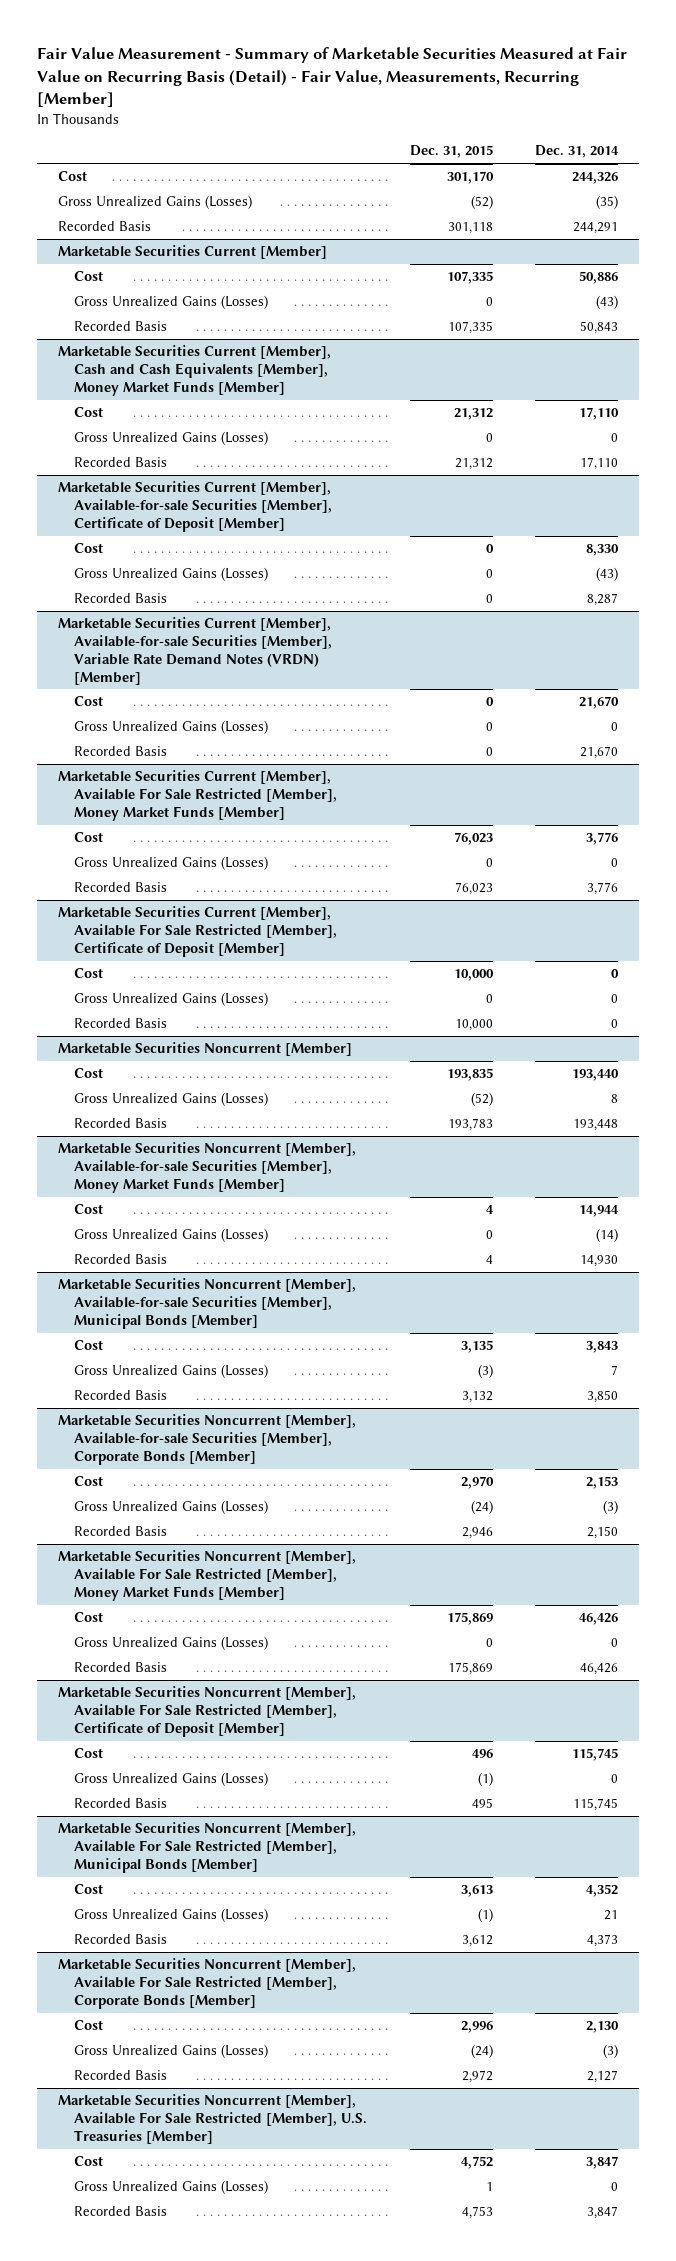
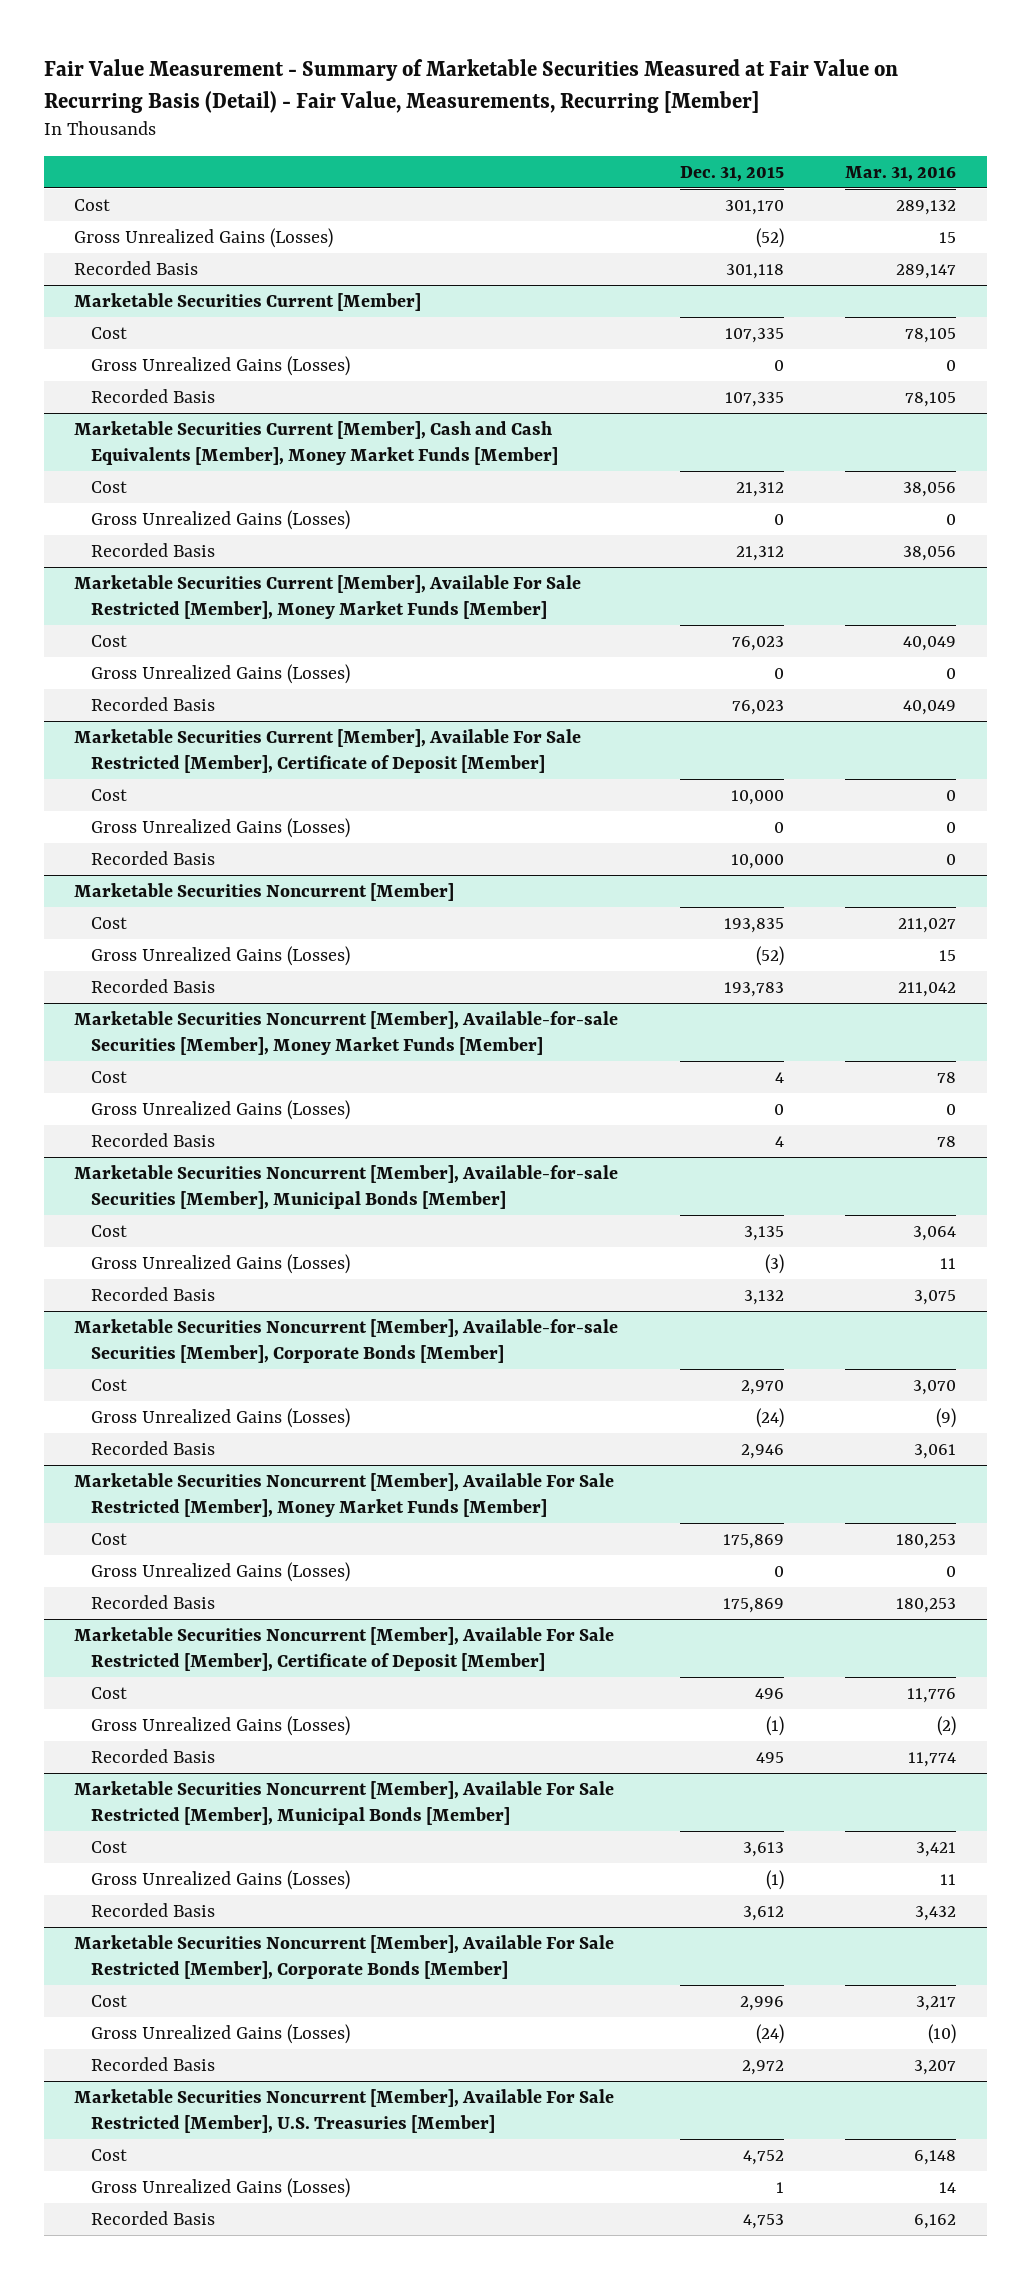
[535,145,620,159] Dec. 31, 2014 -> none
none -> [844,165,956,182] Mar. 31, 2016
[57,481,333,532] Marketable Securities Current [Member], Available-for-sale Securities [Member], Certificate of Deposit [Member] -> none
[74,543,104,554] Cost -> none
[74,567,269,582] Gross Unrealized Gains (Losses) -> none
[74,593,168,604] Recorded Basis -> none
[57,617,333,685] Marketable Securities Current [Member], Available-for-sale Securities [Member], Variable Rate Demand Notes (VRDN) [Member] -> none
[74,696,104,707] Cost -> none
[74,720,269,735] Gross Unrealized Gains (Losses) -> none
[74,746,168,757] Recorded Basis -> none

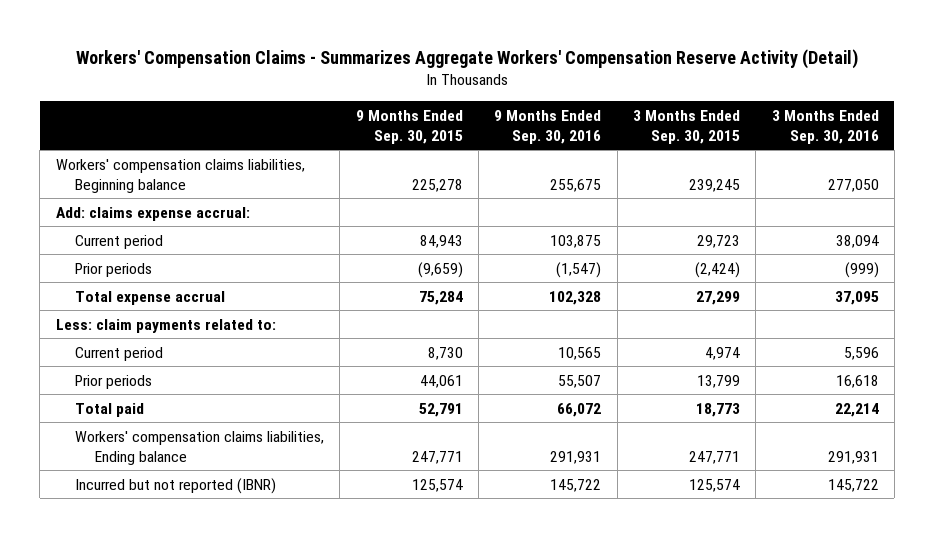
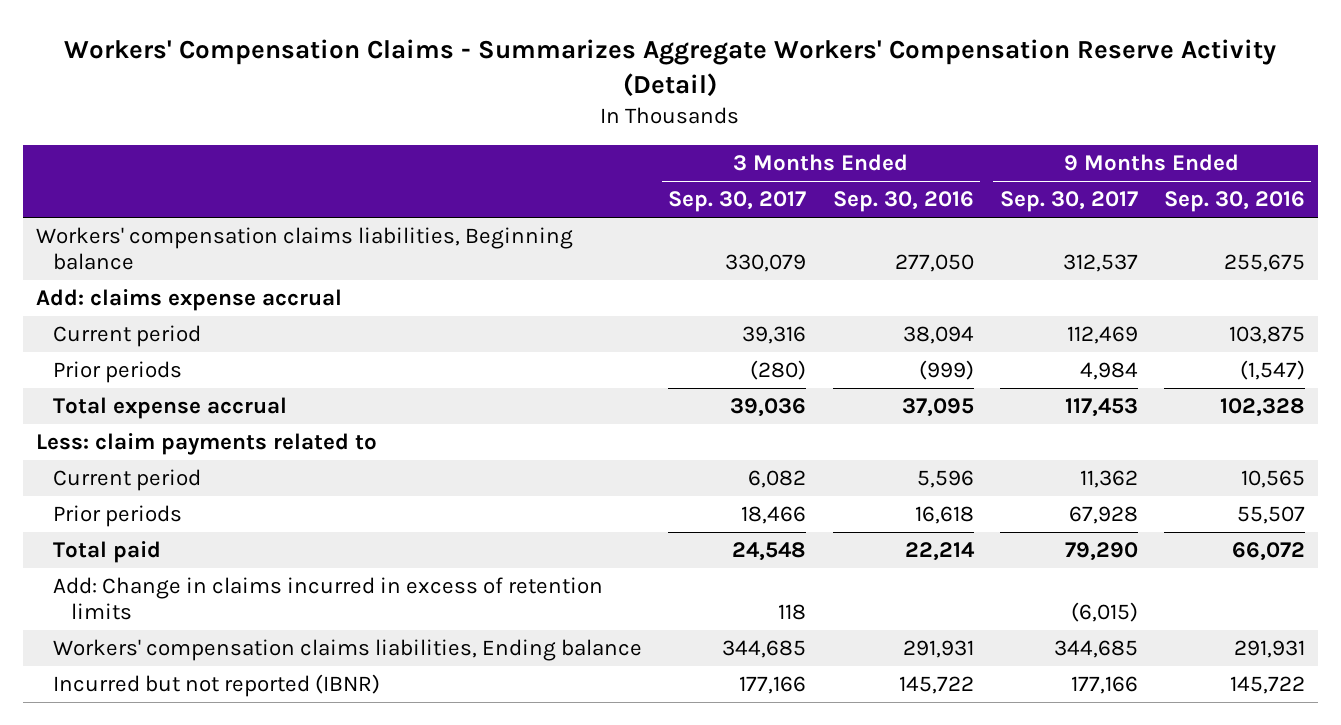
[355,109,463,144] 9 Months Ended Sep. 30, 2015 -> none
[632,109,740,144] 3 Months Ended Sep. 30, 2015 -> none
none -> [668,191,807,213] Sep. 30, 2017
none -> [999,191,1138,213] Sep. 30, 2017
[55,206,250,221] Add: claims expense accrual: -> [35,289,342,312] Add: claims expense accrual
[55,318,276,333] Less: claim payments related to: -> [35,433,377,456] Less: claim payments related to
none -> [53,577,604,621] Add: Change in claims incurred in excess of retention limits

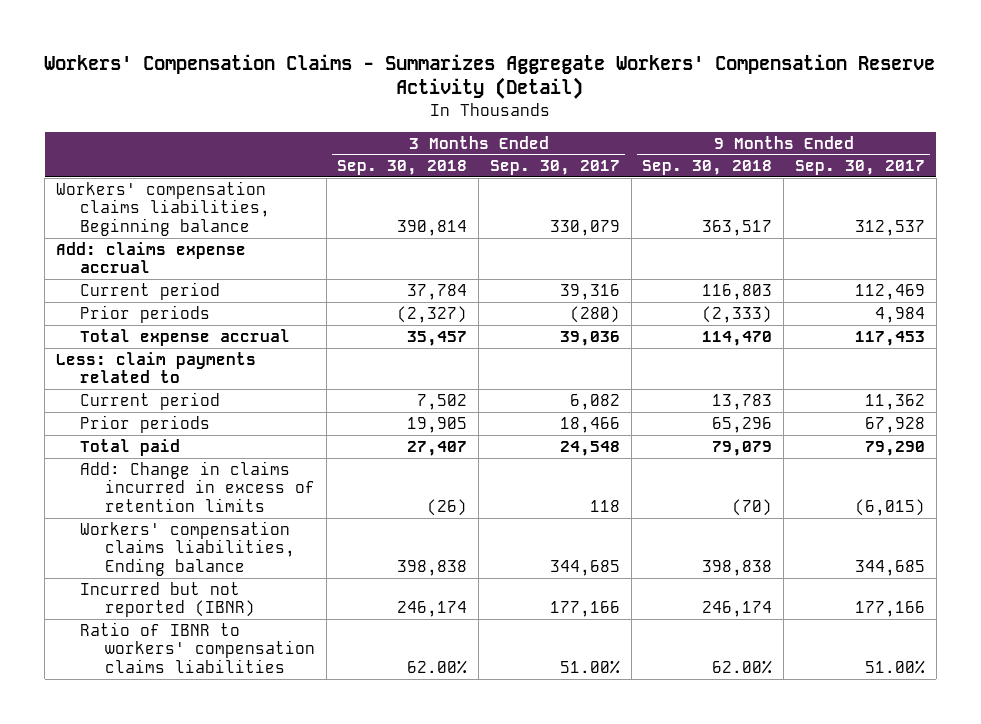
[832,191,974,213] Sep. 30, 2016 -> none
[1163,191,1305,213] Sep. 30, 2016 -> none
none -> [337,160,468,176] Sep. 30, 2018
none -> [642,160,773,176] Sep. 30, 2018
none -> [80,621,315,674] Ratio of IBNR to workers' compensation claims liabilities

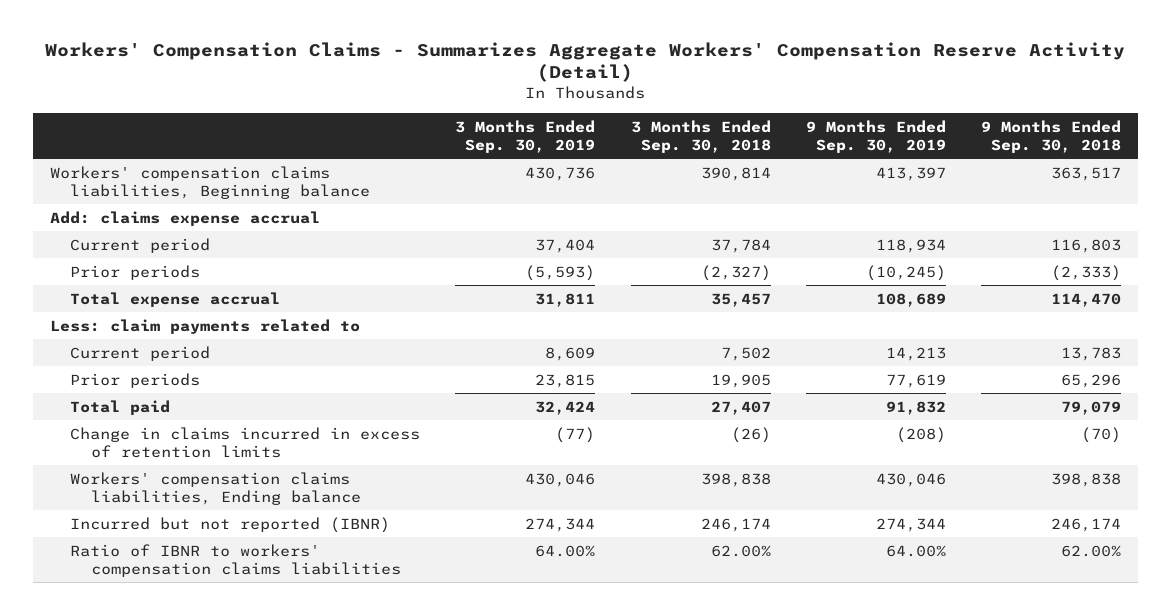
[489,160,620,176] Sep. 30, 2017 -> none
[794,160,925,176] Sep. 30, 2017 -> none
none -> [455,119,596,153] 3 Months Ended Sep. 30, 2019
none -> [805,119,946,153] 9 Months Ended Sep. 30, 2019
[80,460,315,513] Add: Change in claims incurred in excess of retention limits -> [70,426,421,458] Change in claims incurred in excess of retention limits

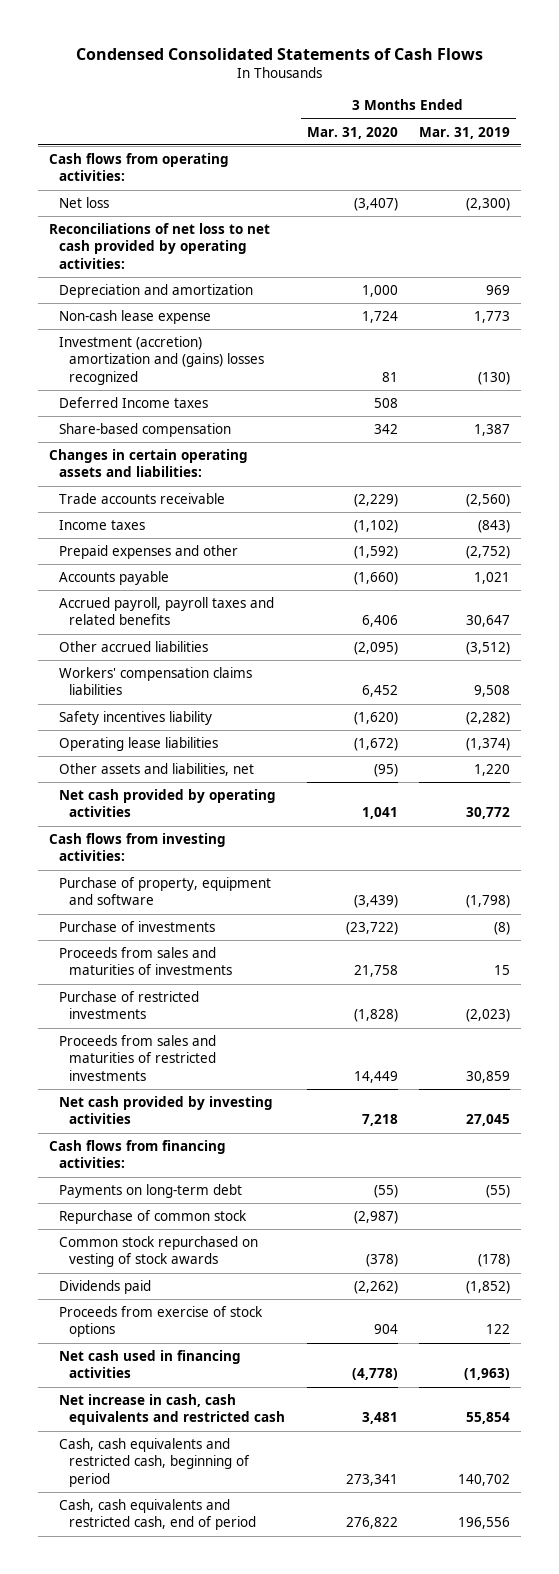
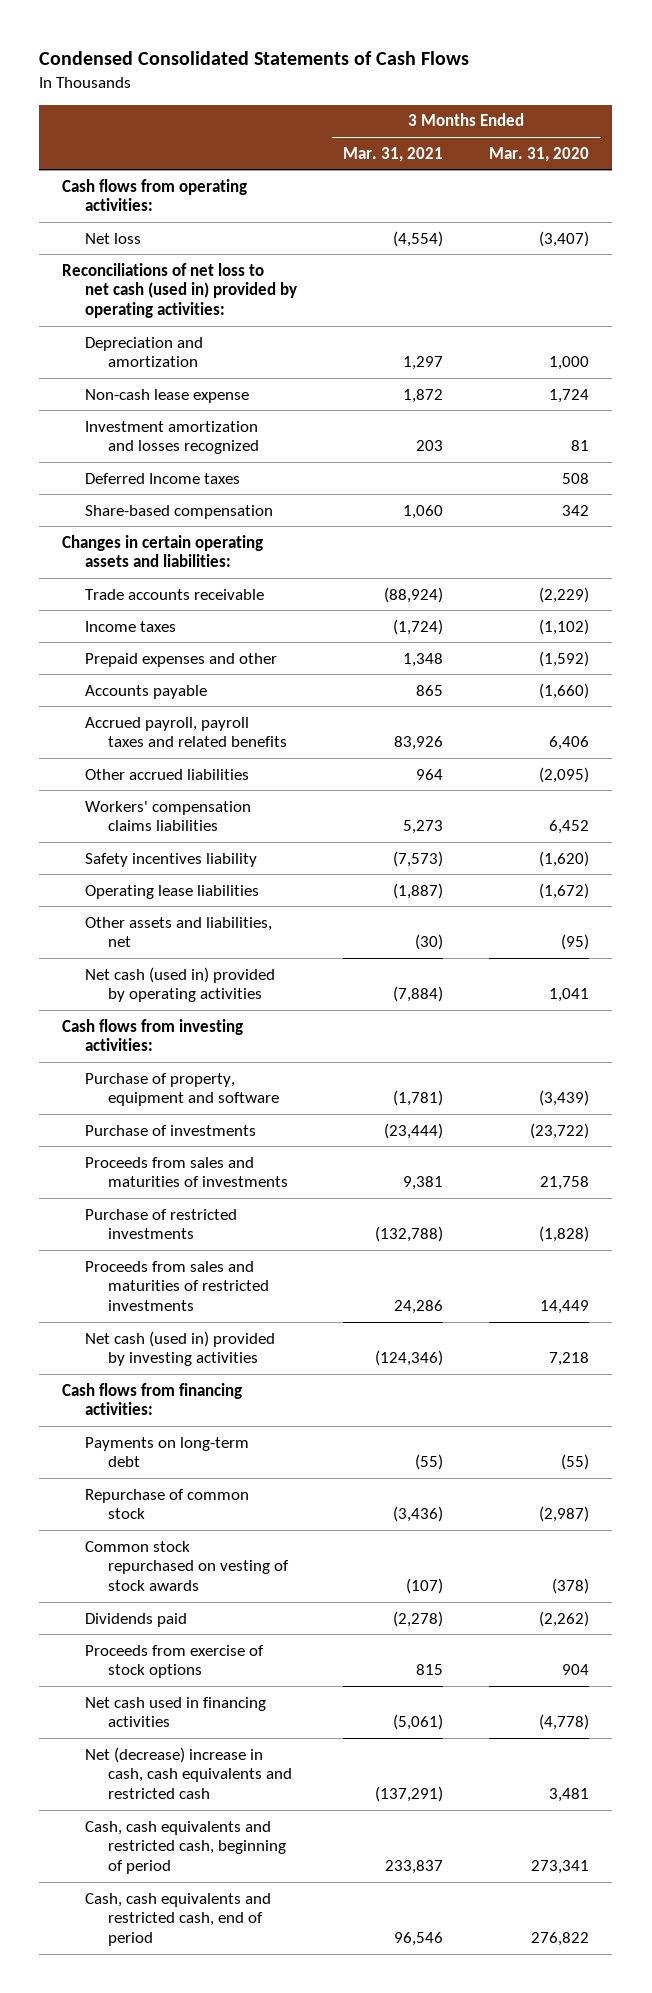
[419,126,511,139] Mar. 31, 2019 -> none
none -> [343,146,444,162] Mar. 31, 2021
[49,223,271,269] Reconciliations of net loss to net cash provided by operating activities: -> [62,262,298,318] Reconciliations of net loss to net cash (used in) provided by operating activities:
[59,336,265,385] Investment (accretion) amortization and (gains) losses recognized -> [85,420,259,455] Investment amortization and losses recognized
[59,789,277,818] Net cash provided by operating activities -> [85,966,276,1003] Net cash (used in) provided by operating activities
[59,1096,274,1125] Net cash provided by investing activities -> [85,1330,276,1367] Net cash (used in) provided by investing activities
[59,1394,286,1426] Net increase in cash, cash equivalents and restricted cash -> [85,1746,292,1799] Net (decrease) increase in cash, cash equivalents and restricted cash

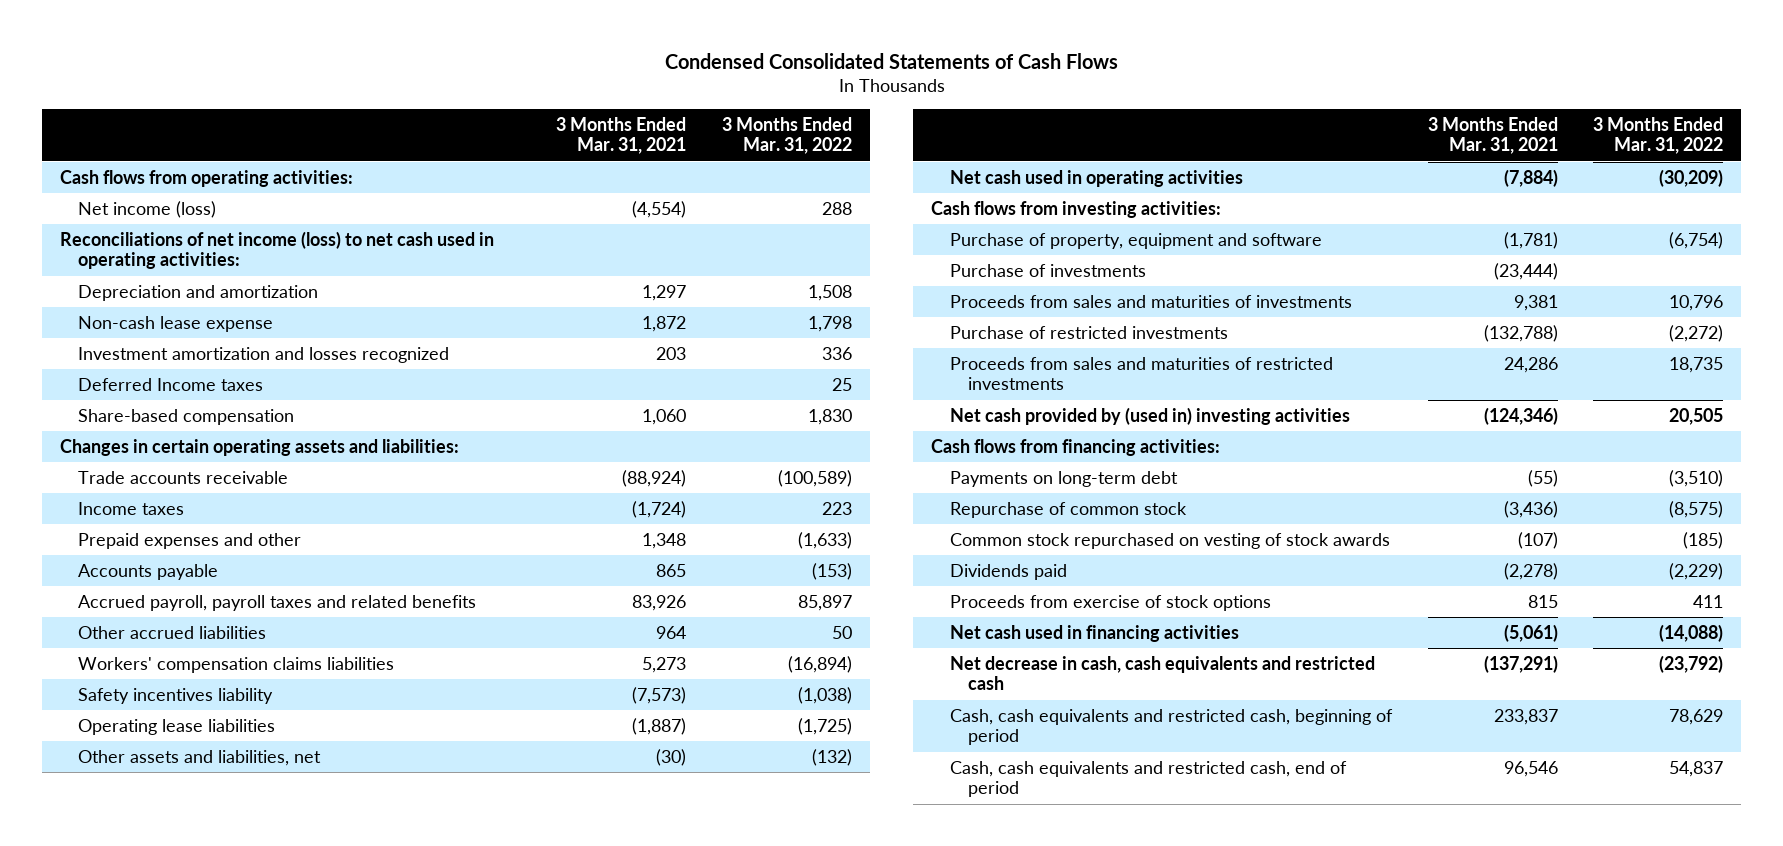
[489,146,590,162] Mar. 31, 2020 -> none
none -> [721,117,852,155] 3 Months Ended Mar. 31, 2022
[85,232,142,244] Net loss -> [77,200,216,218] Net income (loss)
[62,262,298,318] Reconciliations of net loss to net cash (used in) provided by operating activities: -> [59,230,494,270] Reconciliations of net income (loss) to net cash used in operating activities:
[85,966,276,1003] Net cash (used in) provided by operating activities -> [949,169,1243,187] Net cash used in operating activities
[85,1330,276,1367] Net cash (used in) provided by investing activities -> [949,406,1350,425] Net cash provided by (used in) investing activities
[85,1746,292,1799] Net (decrease) increase in cash, cash equivalents and restricted cash -> [949,655,1375,691] Net decrease in cash, cash equivalents and restricted cash

